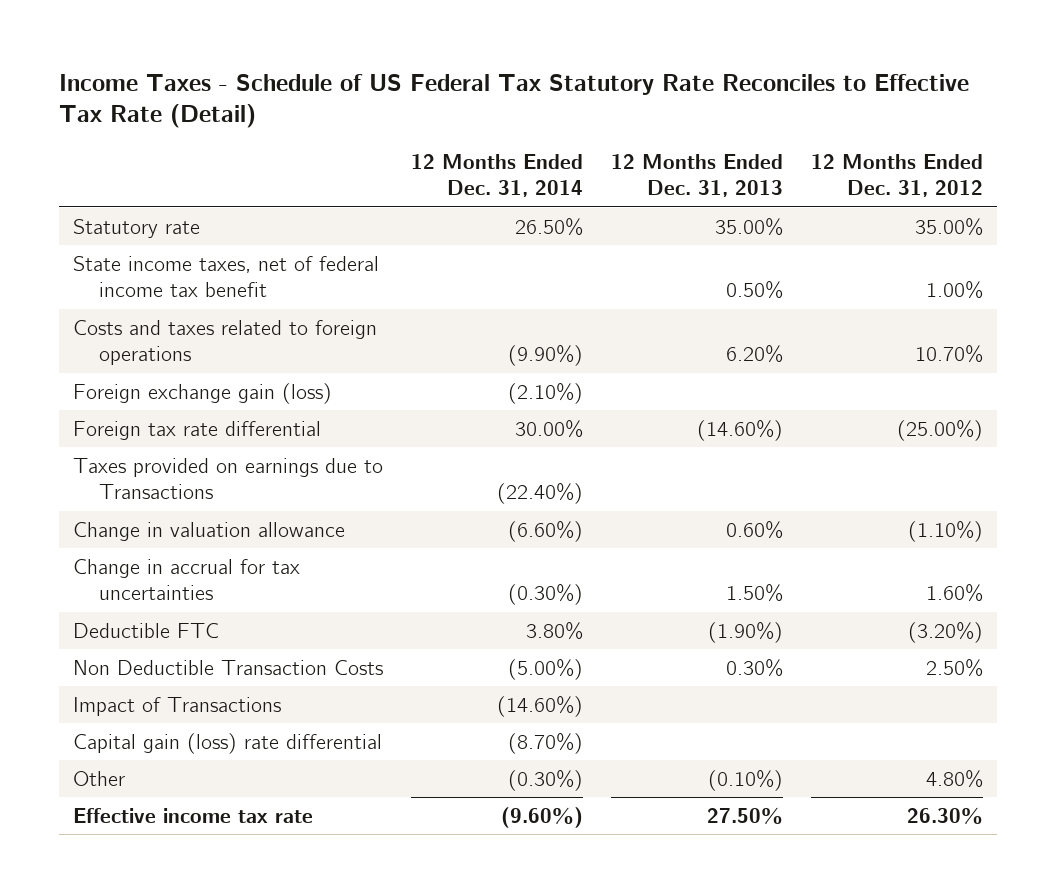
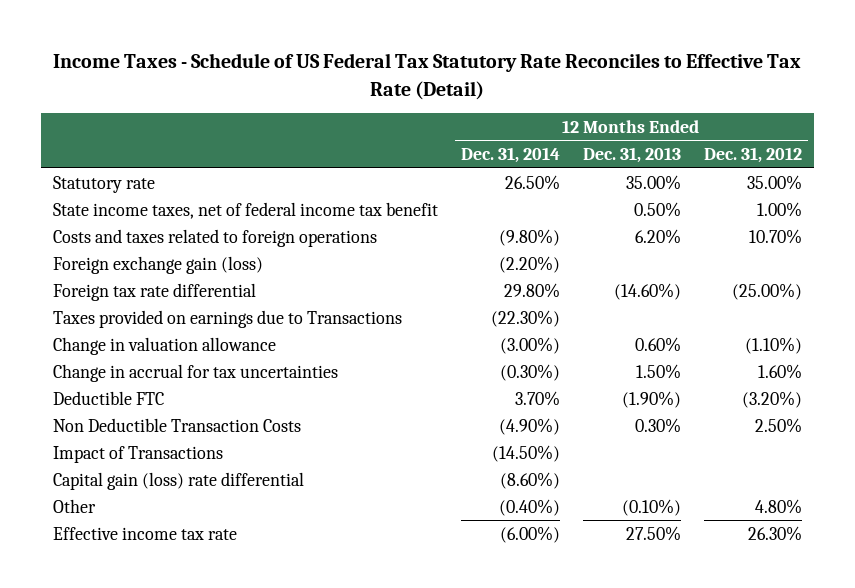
[507,345,583,367] (9.90%) -> [498,228,560,246] (9.80%)
[507,382,583,404] (2.10%) -> [498,255,560,273] (2.20%)
[514,419,583,438] 30.00% -> [503,282,560,298] 29.80%
[496,483,583,505] (22.40%) -> [490,309,560,327] (22.30%)
[507,520,583,542] (6.60%) -> [499,336,560,354] (3.00%)
[525,621,583,640] 3.80% -> [514,390,560,406] 3.70%
[507,658,583,680] (5.00%) -> [498,417,560,435] (4.90%)
[496,695,583,717] (14.60%) -> [491,444,560,462] (14.50%)
[507,732,583,754] (8.70%) -> [499,471,560,489] (8.60%)
[507,769,583,791] (0.30%) -> [498,498,560,516] (0.40%)
[500,806,583,828] (9.60%) -> [499,525,560,543] (6.00%)

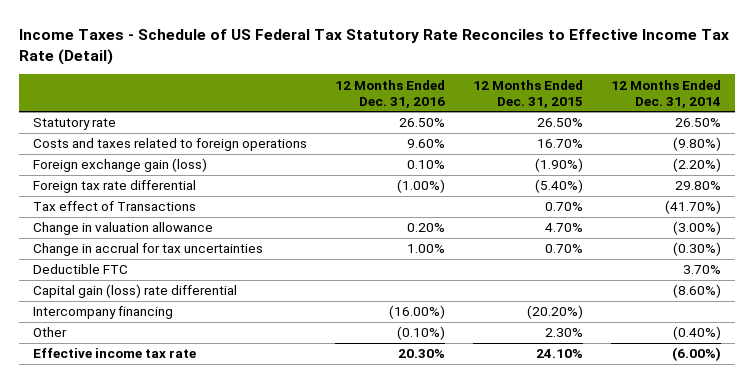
[53,53,802,100] Income Taxes - Schedule of US Federal Tax Statutory Rate Reconciles to Effective Tax Rate (Detail) -> [19,29,730,65] Income Taxes - Schedule of US Federal Tax Statutory Rate Reconciles to Effective Income Tax Rate (Detail)
[582,146,681,163] Dec. 31, 2013 -> none
[703,146,802,163] Dec. 31, 2012 -> none
none -> [335,79,446,108] 12 Months Ended Dec. 31, 2016
none -> [473,79,584,108] 12 Months Ended Dec. 31, 2015
[52,201,438,219] State income taxes, net of federal income tax benefit -> none
[52,309,402,328] Taxes provided on earnings due to Transactions -> [33,201,197,212] Tax effect of Transactions
[490,309,560,327] (22.30%) -> [665,200,722,215] (41.70%)
[52,417,301,432] Non Deductible Transaction Costs -> none
[52,445,223,463] Impact of Transactions -> none
none -> [33,306,174,320] Intercompany financing

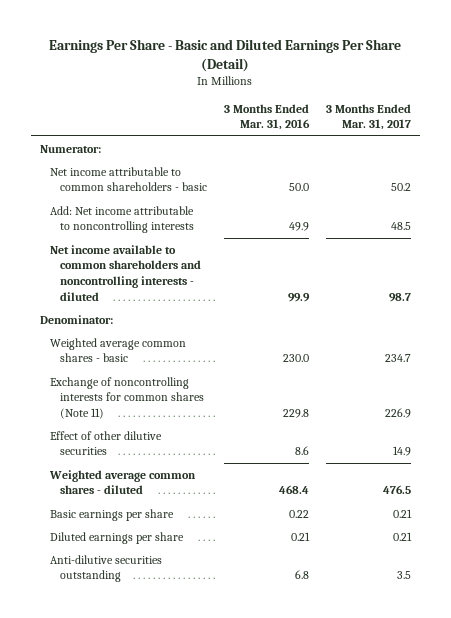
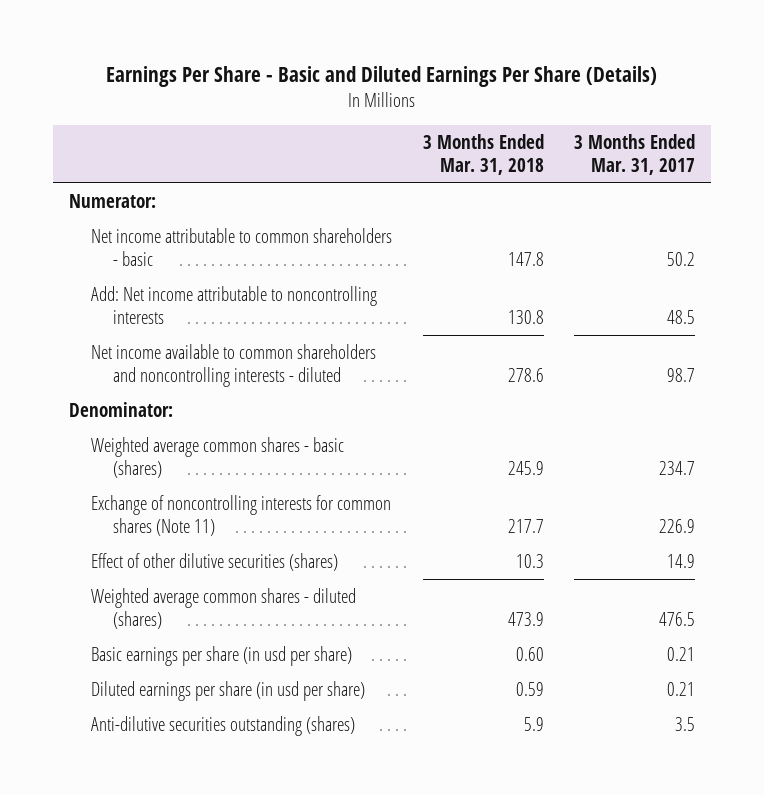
[49,38,402,72] Earnings Per Share - Basic and Diluted Earnings Per Share (Detail) -> [106,65,658,87] Earnings Per Share - Basic and Diluted Earnings Per Share (Details)
[223,103,310,131] 3 Months Ended Mar. 31, 2016 -> none
none -> [422,134,544,175] 3 Months Ended Mar. 31, 2018
[49,337,186,363] Weighted average common shares - basic -> [91,437,345,478] Weighted average common shares - basic (shares)
[49,430,162,456] Effect of other dilutive securities -> [91,553,339,572] Effect of other dilutive securities (shares)
[48,469,196,495] Weighted average common shares - diluted -> [91,588,357,629] Weighted average common shares - diluted (shares)
[49,508,174,521] Basic earnings per share -> [91,646,353,667] Basic earnings per share (in usd per share)
[49,531,184,544] Diluted earnings per share -> [91,681,366,702] Diluted earnings per share (in usd per share)
[49,554,162,583] Anti-dilutive securities outstanding -> [91,716,356,737] Anti-dilutive securities outstanding (shares)

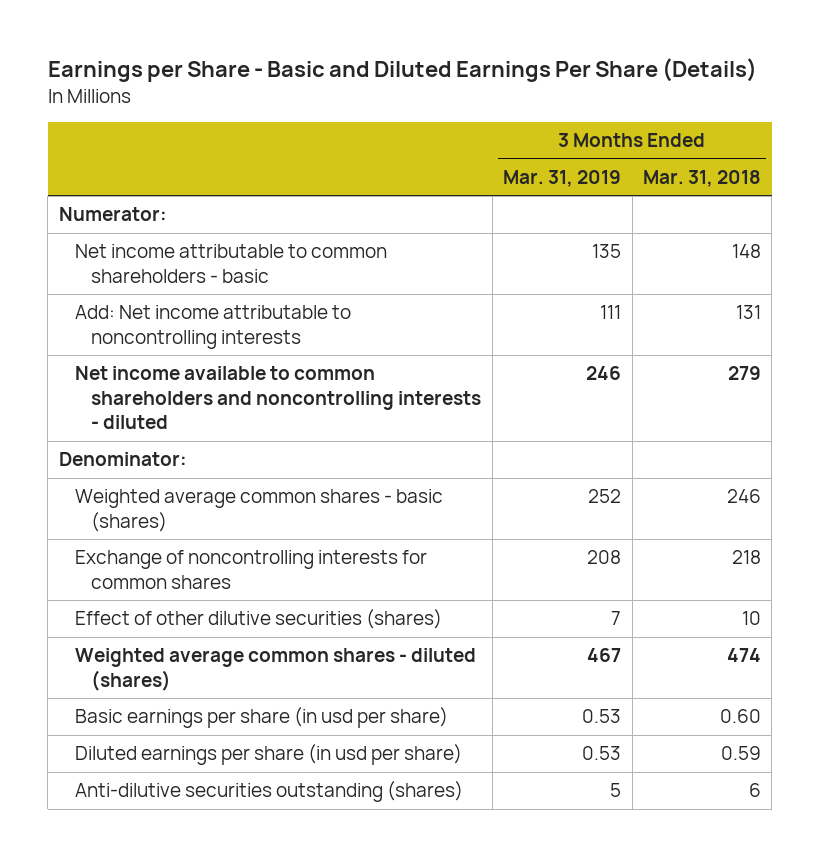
[106,65,658,87] Earnings Per Share - Basic and Diluted Earnings Per Share (Details) -> [47,58,757,83] Earnings per Share - Basic and Diluted Earnings Per Share (Details)
[574,134,696,175] 3 Months Ended Mar. 31, 2017 -> none
none -> [503,169,622,187] Mar. 31, 2019
[507,251,544,266] 147.8 -> [731,244,761,259] 148
[507,309,544,324] 130.8 -> [735,305,761,320] 131
[507,367,544,382] 278.6 -> [727,366,761,381] 279
[507,460,544,475] 245.9 -> [726,489,761,504] 246
[91,495,392,536] Exchange of noncontrolling interests for common shares (Note 11) -> [74,550,427,589] Exchange of noncontrolling interests for common shares
[507,518,544,533] 217.7 -> [731,550,761,565] 218
[515,554,544,569] 10.3 -> [741,611,761,626] 10
[507,611,544,626] 473.9 -> [726,648,761,663] 474
[523,717,544,732] 5.9 -> [748,783,761,798] 6

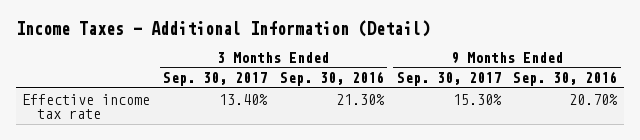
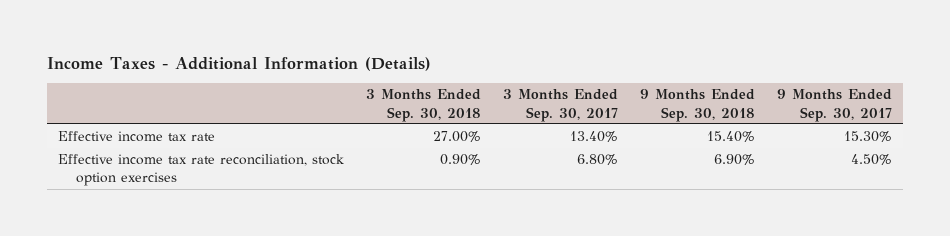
[15,19,430,37] Income Taxes - Additional Information (Detail) -> [46,56,431,71] Income Taxes - Additional Information (Details)
[279,70,384,86] Sep. 30, 2016 -> none
[513,70,618,86] Sep. 30, 2016 -> none
none -> [365,89,481,122] 3 Months Ended Sep. 30, 2018
none -> [639,89,755,122] 9 Months Ended Sep. 30, 2018
none -> [57,154,344,187] Effective income tax rate reconciliation, stock option exercises

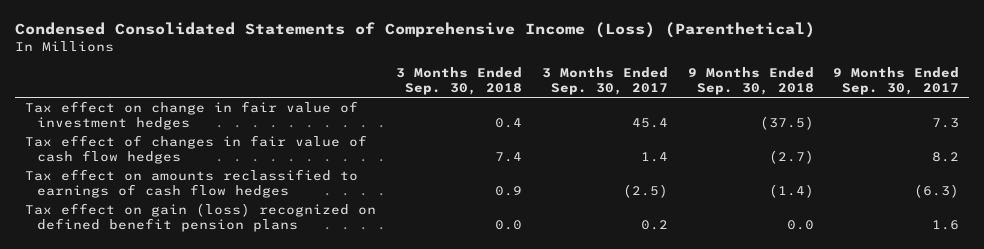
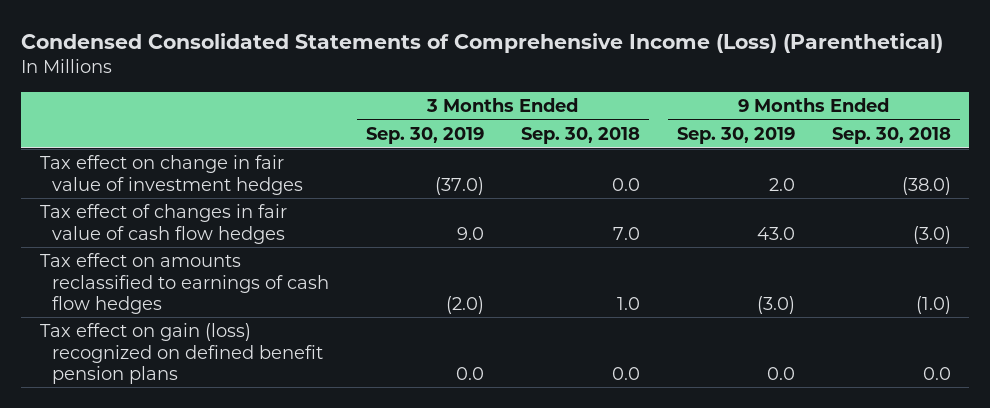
[541,67,668,96] 3 Months Ended Sep. 30, 2017 -> none
[833,67,960,96] 9 Months Ended Sep. 30, 2017 -> none
none -> [366,126,485,144] Sep. 30, 2019
none -> [676,126,795,144] Sep. 30, 2019
[494,117,522,128] 0.4 -> [611,177,640,191] 0.0
[759,115,814,130] (37.5) -> [901,176,951,195] (38.0)
[494,151,522,162] 7.4 -> [612,226,640,240] 7.0
[768,149,814,164] (2.7) -> [912,225,951,244] (3.0)
[494,185,522,196] 0.9 -> [616,296,640,310] 1.0
[768,183,814,198] (1.4) -> [915,295,951,314] (1.0)

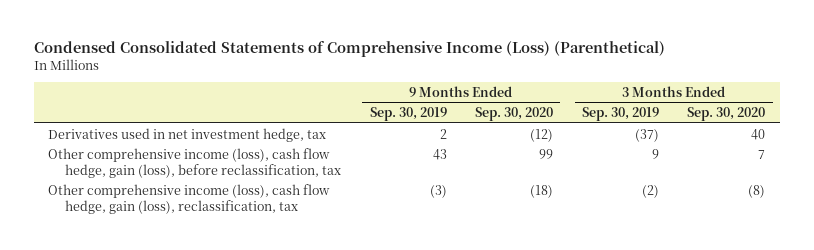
[520,126,640,144] Sep. 30, 2018 -> none
[831,126,951,144] Sep. 30, 2018 -> none
none -> [475,107,554,122] Sep. 30, 2020
none -> [687,107,766,122] Sep. 30, 2020
[39,204,287,244] Tax effect of changes in fair value of cash flow hedges -> none
[39,253,330,314] Tax effect on amounts reclassified to earnings of cash flow hedges -> none
[39,323,324,384] Tax effect on gain (loss) recognized on defined benefit pension plans -> none
[39,155,304,195] Tax effect on change in fair value of investment hedges -> [48,127,327,142] Derivatives used in net investment hedge, tax
[435,176,485,195] (37.0) -> [634,128,659,142] (37)
[768,177,795,191] 2.0 -> [439,128,447,139] 2
none -> [48,147,341,178] Other comprehensive income (loss), cash flow hedge, gain (loss), before reclassification, tax
none -> [48,183,331,214] Other comprehensive income (loss), cash flow hedge, gain (loss), reclassification, tax

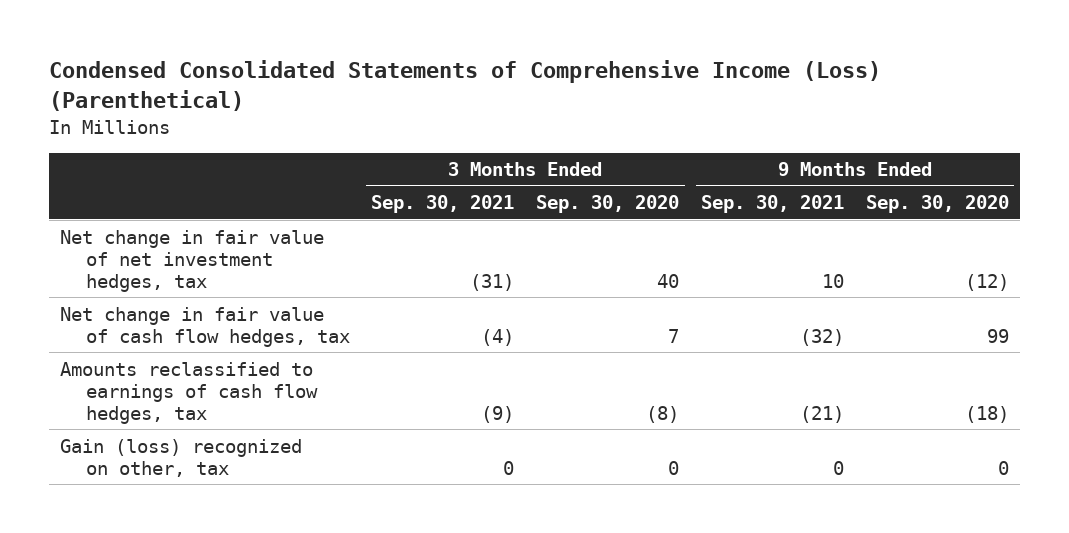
[369,107,447,122] Sep. 30, 2019 -> none
[581,107,659,122] Sep. 30, 2019 -> none
none -> [371,195,515,214] Sep. 30, 2021
none -> [700,195,844,214] Sep. 30, 2021
[48,127,327,142] Derivatives used in net investment hedge, tax -> [59,229,324,292] Net change in fair value of net investment hedges, tax
[48,147,341,178] Other comprehensive income (loss), cash flow hedge, gain (loss), before reclassification, tax -> [59,306,350,347] Net change in fair value of cash flow hedges, tax
[48,183,331,214] Other comprehensive income (loss), cash flow hedge, gain (loss), reclassification, tax -> [59,361,318,424] Amounts reclassified to earnings of cash flow hedges, tax
none -> [59,438,302,477] Gain (loss) recognized on other, tax

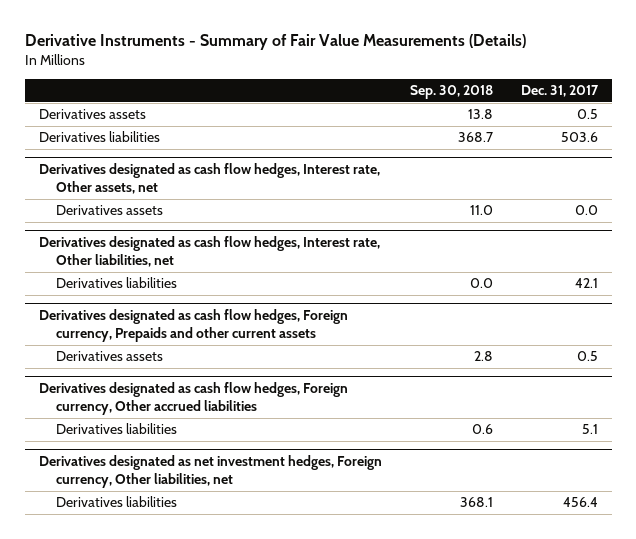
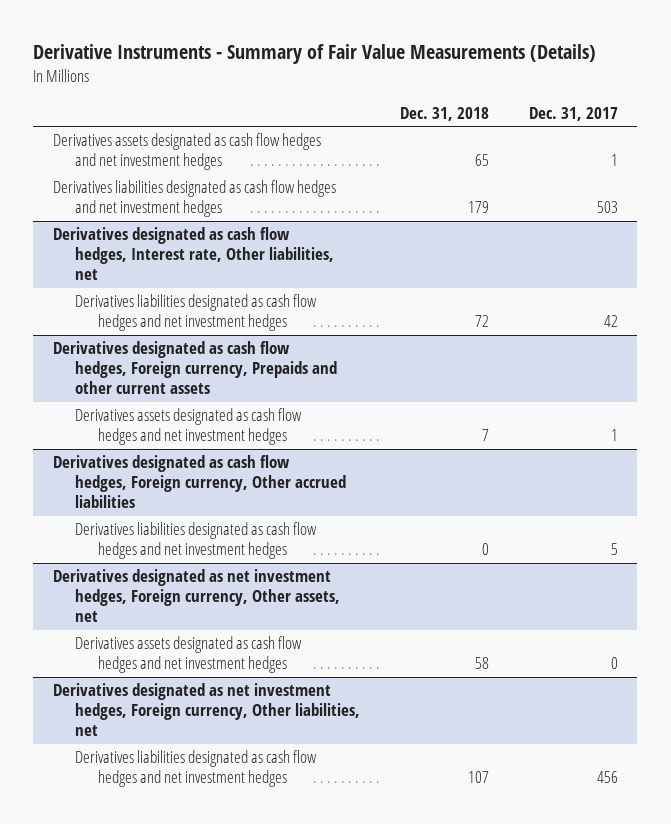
[409,85,493,100] Sep. 30, 2018 -> none
none -> [399,106,489,121] Dec. 31, 2018
[38,163,380,194] Derivatives designated as cash flow hedges, Interest rate, Other assets, net -> none
[56,205,164,216] Derivatives assets -> none
[38,109,146,120] Derivatives assets -> [52,133,321,171] Derivatives assets designated as cash flow hedges and net investment hedges
[576,109,598,120] 0.5 -> [610,154,618,167] 1
[38,131,160,143] Derivatives liabilities -> [52,180,336,218] Derivatives liabilities designated as cash flow hedges and net investment hedges
[560,132,598,143] 503.6 -> [596,201,618,214] 503
[56,277,178,289] Derivatives liabilities -> [75,294,318,332] Derivatives liabilities designated as cash flow hedges and net investment hedges
[574,278,598,289] 42.1 -> [603,315,618,328] 42
[56,351,164,362] Derivatives assets -> [75,408,303,446] Derivatives assets designated as cash flow hedges and net investment hedges
[576,351,598,362] 0.5 -> [610,429,618,442] 1
[56,423,178,435] Derivatives liabilities -> [75,522,318,560] Derivatives liabilities designated as cash flow hedges and net investment hedges
[581,424,598,435] 5.1 -> [610,543,618,556] 5
none -> [52,569,341,623] Derivatives designated as net investment hedges, Foreign currency, Other assets, net
none -> [75,636,303,674] Derivatives assets designated as cash flow hedges and net investment hedges
[56,496,178,508] Derivatives liabilities -> [75,750,318,788] Derivatives liabilities designated as cash flow hedges and net investment hedges
[562,497,598,508] 456.4 -> [596,771,618,784] 456

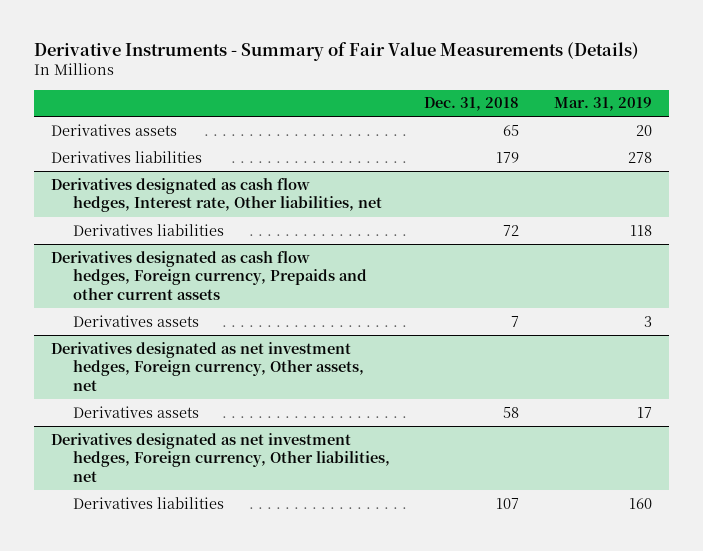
[528,106,618,121] Dec. 31, 2017 -> none
none -> [553,97,652,112] Mar. 31, 2019
[52,133,321,171] Derivatives assets designated as cash flow hedges and net investment hedges -> [51,123,178,136] Derivatives assets
[52,180,336,218] Derivatives liabilities designated as cash flow hedges and net investment hedges -> [51,150,203,163] Derivatives liabilities
[75,294,318,332] Derivatives liabilities designated as cash flow hedges and net investment hedges -> [72,223,224,236] Derivatives liabilities
[52,455,347,509] Derivatives designated as cash flow hedges, Foreign currency, Other accrued liabilities -> none
[75,522,318,560] Derivatives liabilities designated as cash flow hedges and net investment hedges -> none
[75,408,303,446] Derivatives assets designated as cash flow hedges and net investment hedges -> [72,314,199,327] Derivatives assets
[75,636,303,674] Derivatives assets designated as cash flow hedges and net investment hedges -> [72,405,199,418] Derivatives assets
[75,750,318,788] Derivatives liabilities designated as cash flow hedges and net investment hedges -> [72,496,224,509] Derivatives liabilities

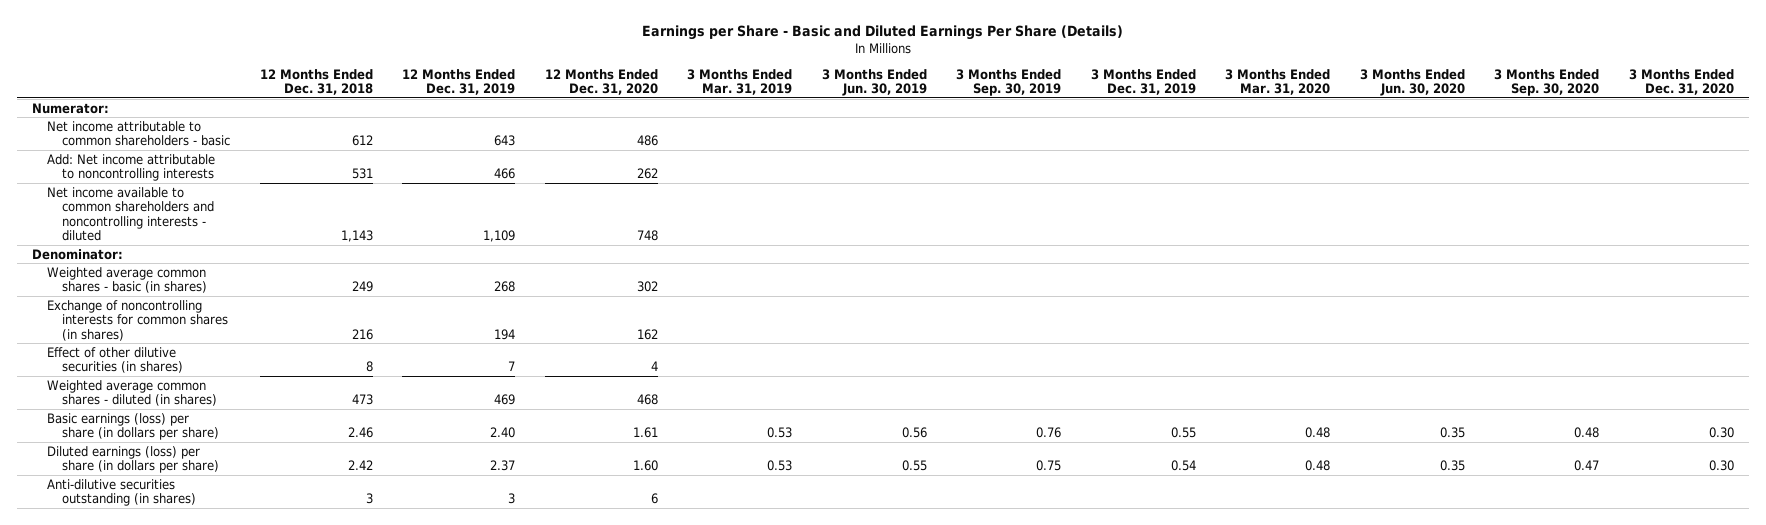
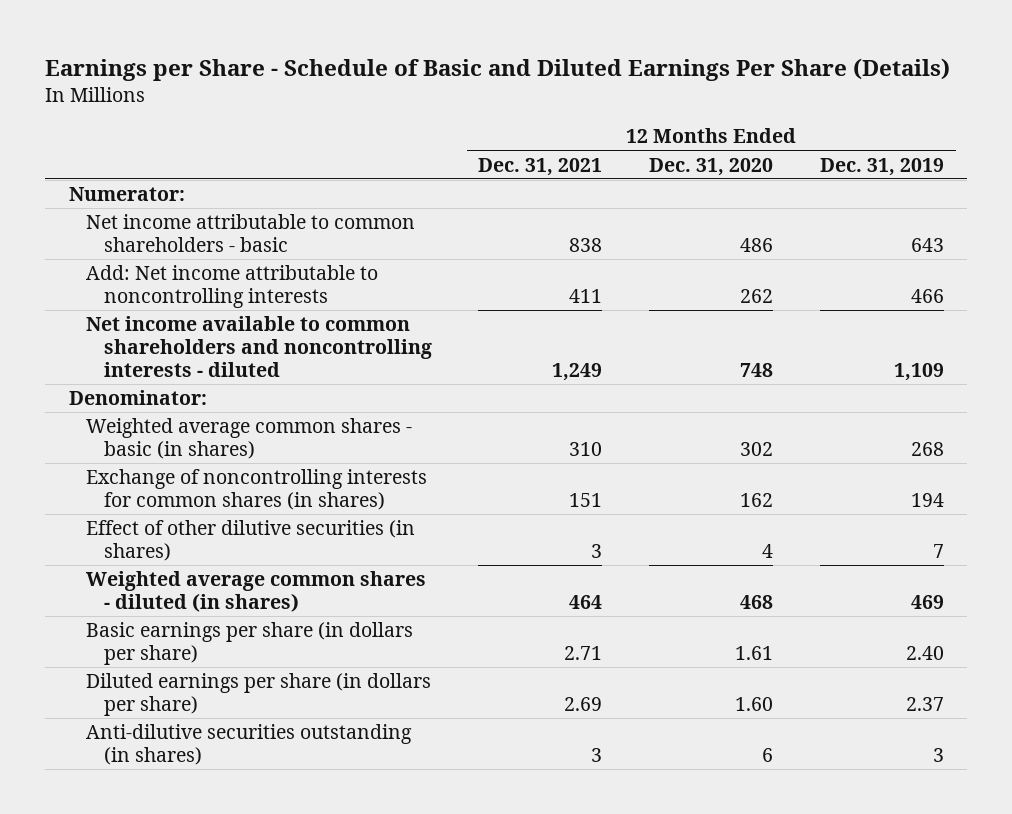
[641,25,1123,41] Earnings per Share - Basic and Diluted Earnings Per Share (Details) -> [45,57,951,81] Earnings per Share - Schedule of Basic and Diluted Earnings Per Share (Details)
[259,68,373,96] 12 Months Ended Dec. 31, 2018 -> none
[687,68,793,96] 3 Months Ended Mar. 31, 2019 -> none
[821,68,927,97] 3 Months Ended Jun. 30, 2019 -> none
[956,68,1062,97] 3 Months Ended Sep. 30, 2019 -> none
[1090,68,1196,96] 3 Months Ended Dec. 31, 2019 -> none
[1225,68,1331,96] 3 Months Ended Mar. 31, 2020 -> none
[1359,68,1465,97] 3 Months Ended Jun. 30, 2020 -> none
[1494,68,1600,97] 3 Months Ended Sep. 30, 2020 -> none
[1628,68,1734,96] 3 Months Ended Dec. 31, 2020 -> none
none -> [478,157,603,176] Dec. 31, 2021
[46,412,220,441] Basic earnings (loss) per share (in dollars per share) -> [86,622,414,666] Basic earnings per share (in dollars per share)
[46,445,220,474] Diluted earnings (loss) per share (in dollars per share) -> [86,673,432,717] Diluted earnings per share (in dollars per share)

